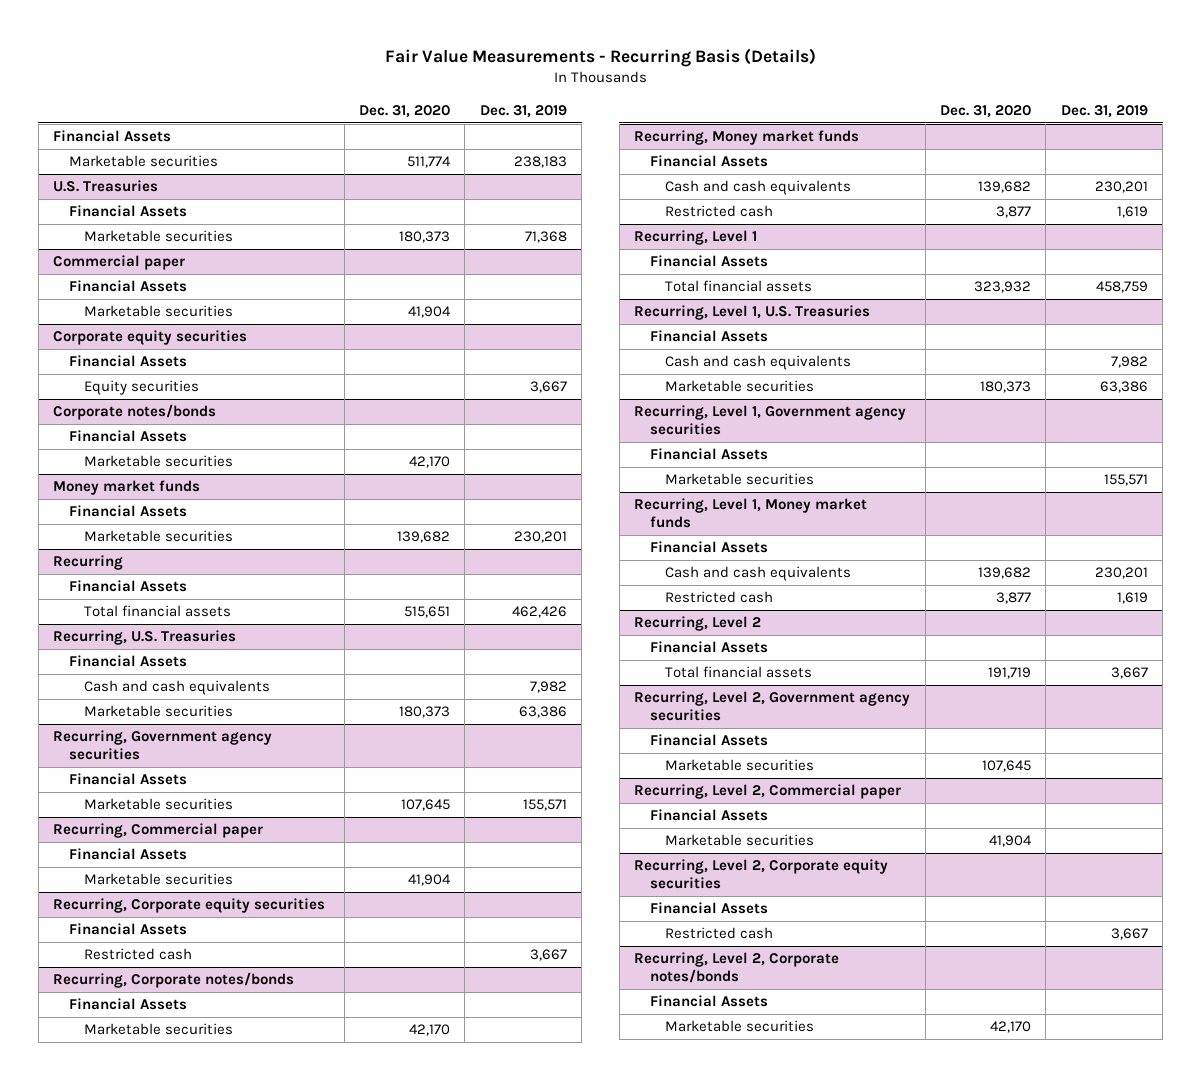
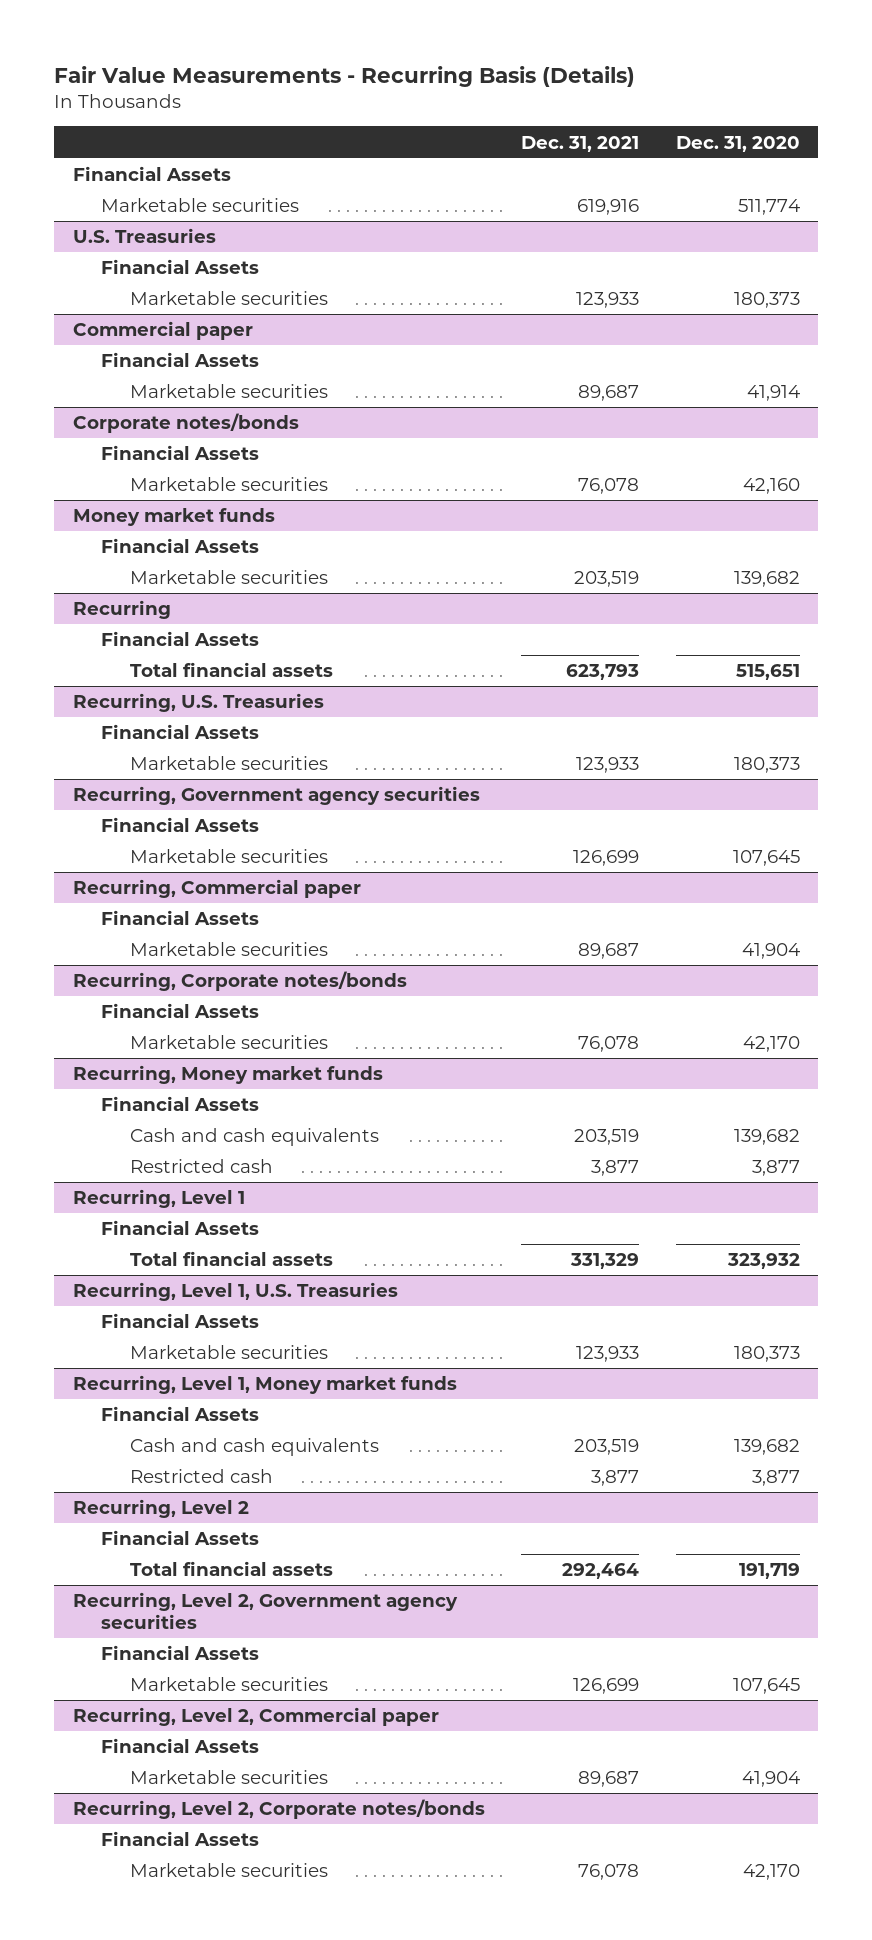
[479,104,567,118] Dec. 31, 2019 -> none
none -> [521,135,640,152] Dec. 31, 2021
[53,330,248,346] Corporate equity securities -> none
[68,355,187,368] Financial Assets -> none
[84,380,200,396] Equity securities -> none
[407,306,451,319] 41,904 -> [746,385,800,402] 41,914
[408,456,450,469] 42,170 -> [742,478,800,495] 42,160
[84,680,271,696] Cash and cash equivalents -> none
[53,898,326,914] Recurring, Corporate equity securities -> none
[68,923,187,936] Financial Assets -> none
[84,948,193,961] Restricted cash -> none
[665,355,852,371] Cash and cash equivalents -> none
[634,405,907,436] Recurring, Level 1, Government agency securities -> none
[649,448,768,461] Financial Assets -> none
[665,473,815,486] Marketable securities -> none
[634,859,889,890] Recurring, Level 2, Corporate equity securities -> none
[649,902,768,915] Financial Assets -> none
[665,927,774,940] Restricted cash -> none

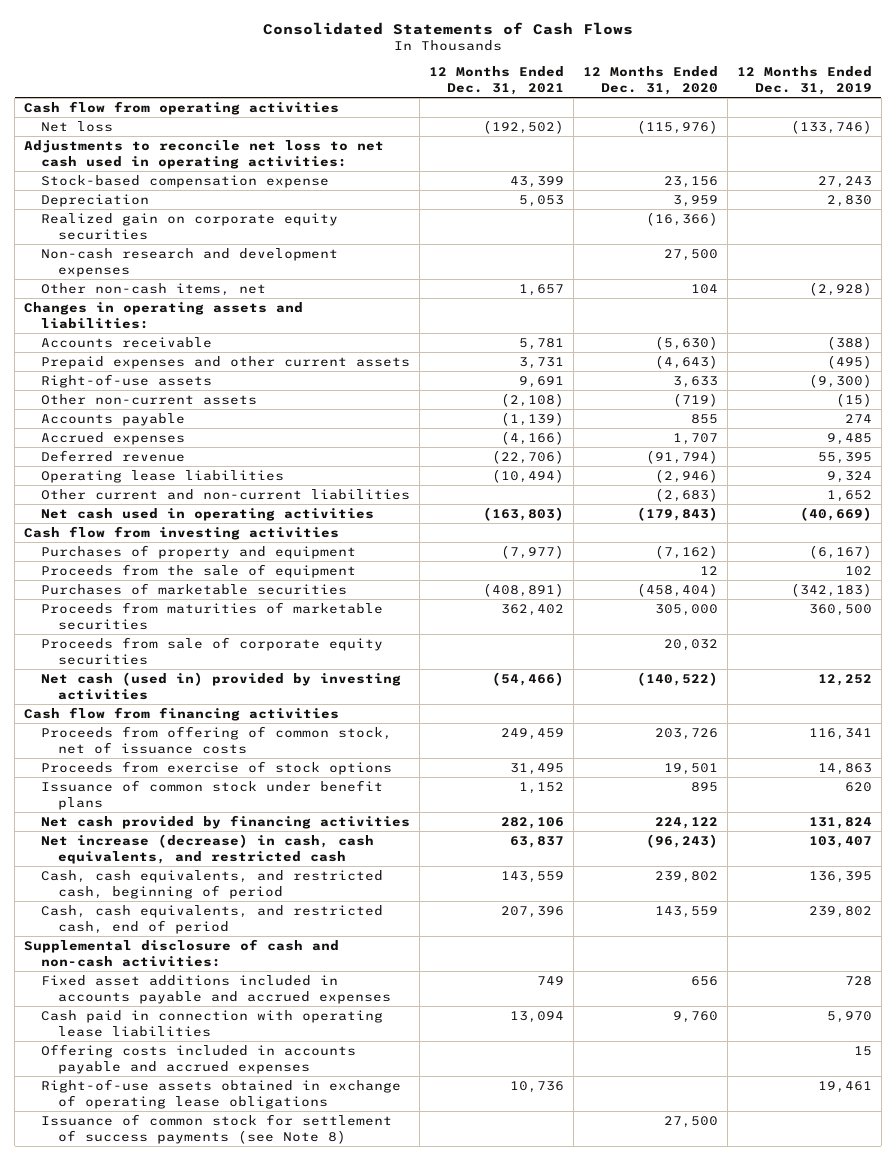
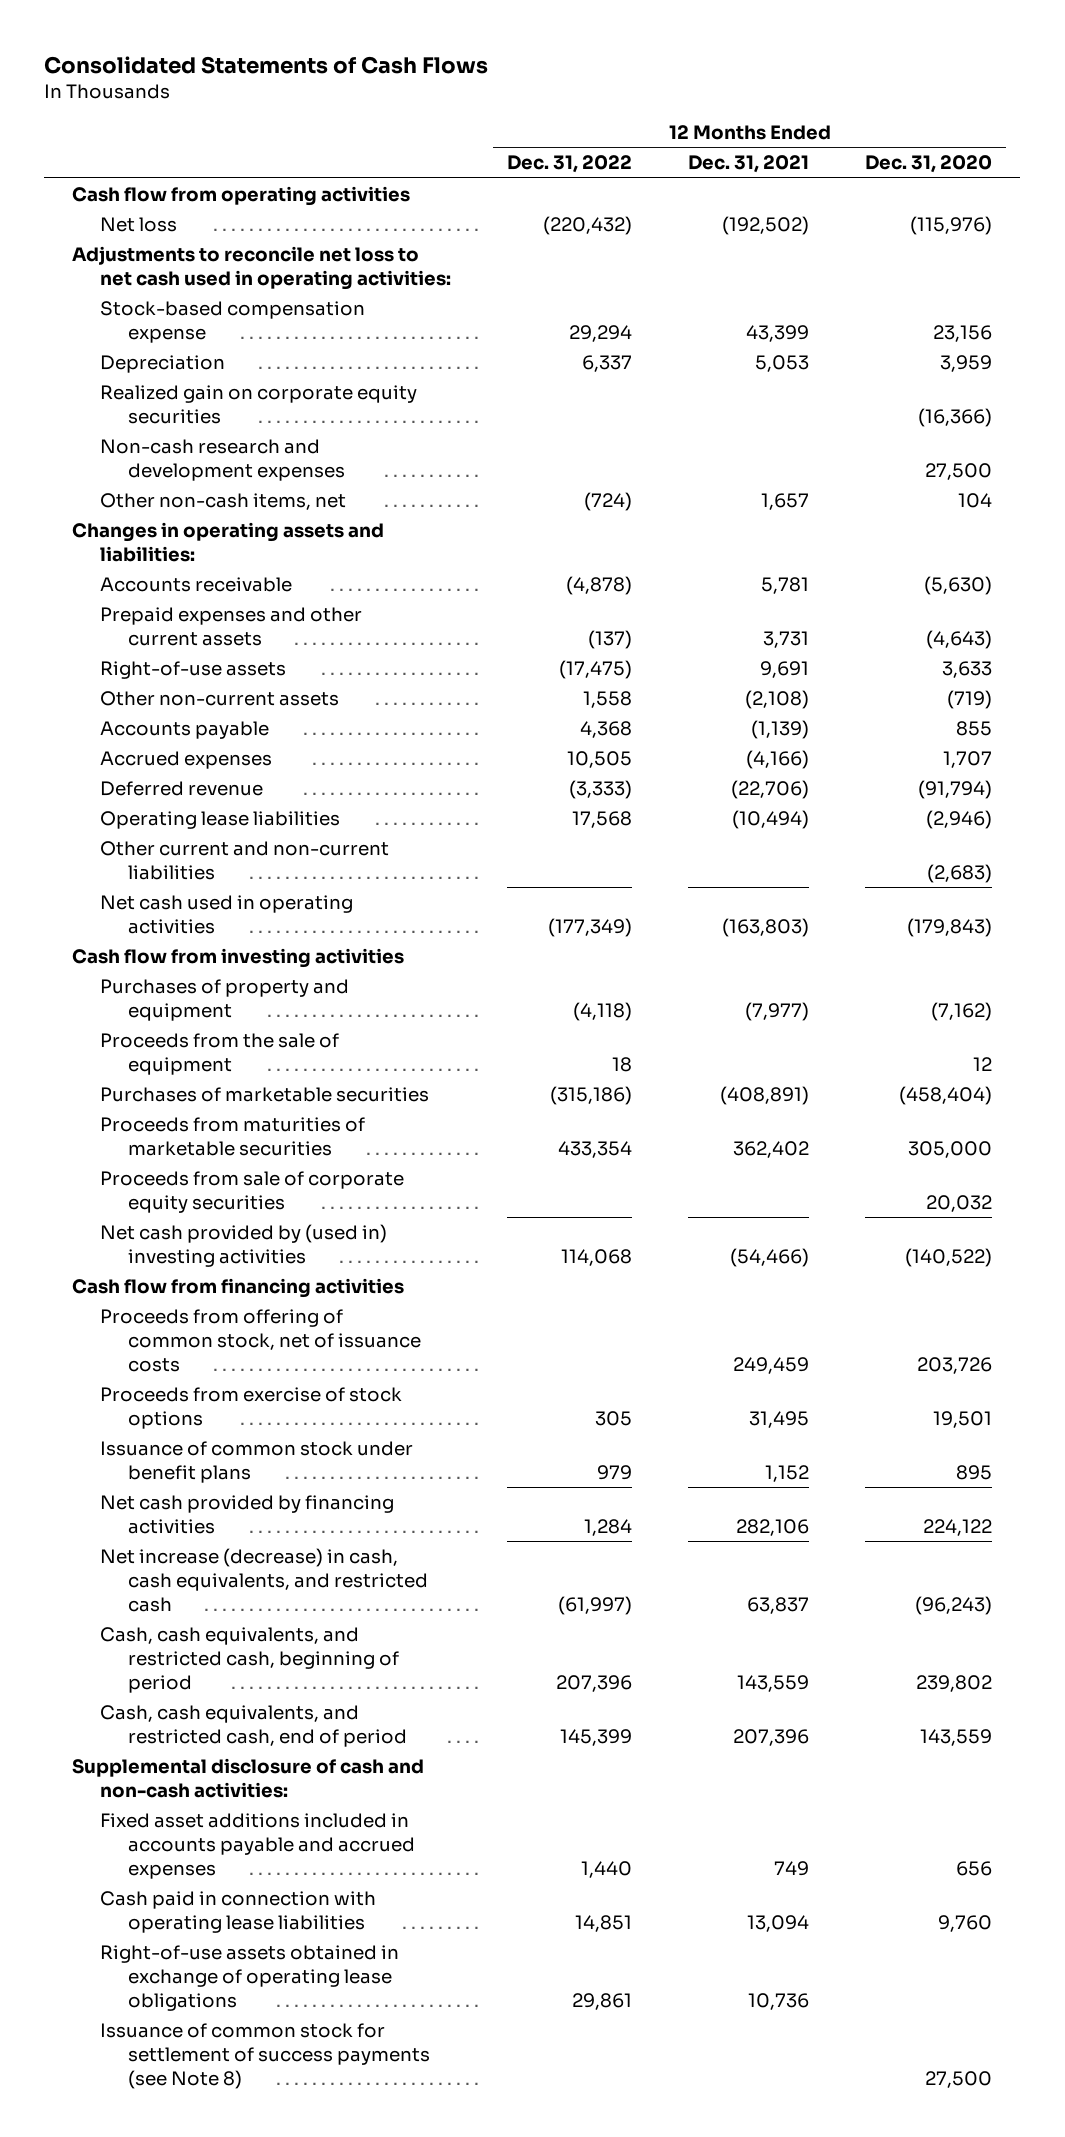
[736,66,872,96] 12 Months Ended Dec. 31, 2019 -> none
none -> [507,155,633,174] Dec. 31, 2022
[41,671,402,700] Net cash (used in) provided by investing activities -> [100,1223,388,1267] Net cash provided by (used in) investing activities
[41,1043,357,1074] Offering costs included in accounts payable and accrued expenses -> none

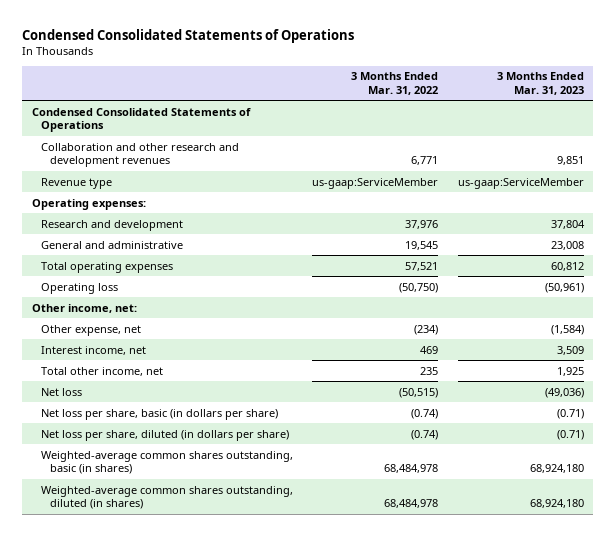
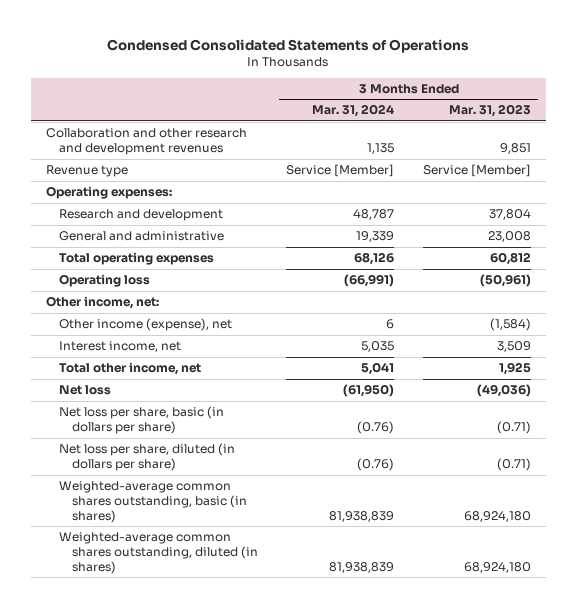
[351,72,439,96] 3 Months Ended Mar. 31, 2022 -> none
none -> [312,104,395,118] Mar. 31, 2024
[31,107,251,133] Condensed Consolidated Statements of Operations -> none
[457,177,584,189] us-gaap:ServiceMember -> [423,164,532,178] Service [Member]
[41,324,142,336] Other expense, net -> [58,318,232,332] Other income (expense), net

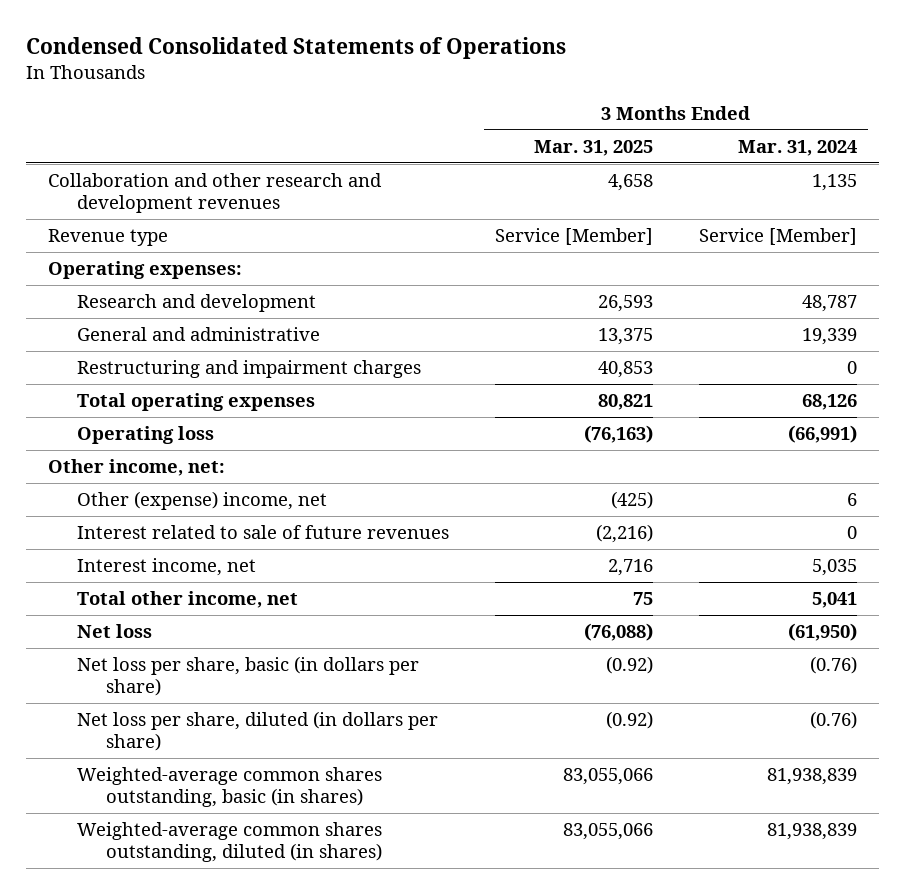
[449,104,532,118] Mar. 31, 2023 -> none
none -> [533,139,653,156] Mar. 31, 2025
none -> [77,359,422,378] Restructuring and impairment charges
[58,318,232,332] Other income (expense), net -> [77,490,328,510] Other (expense) income, net
none -> [77,524,450,539] Interest related to sale of future revenues

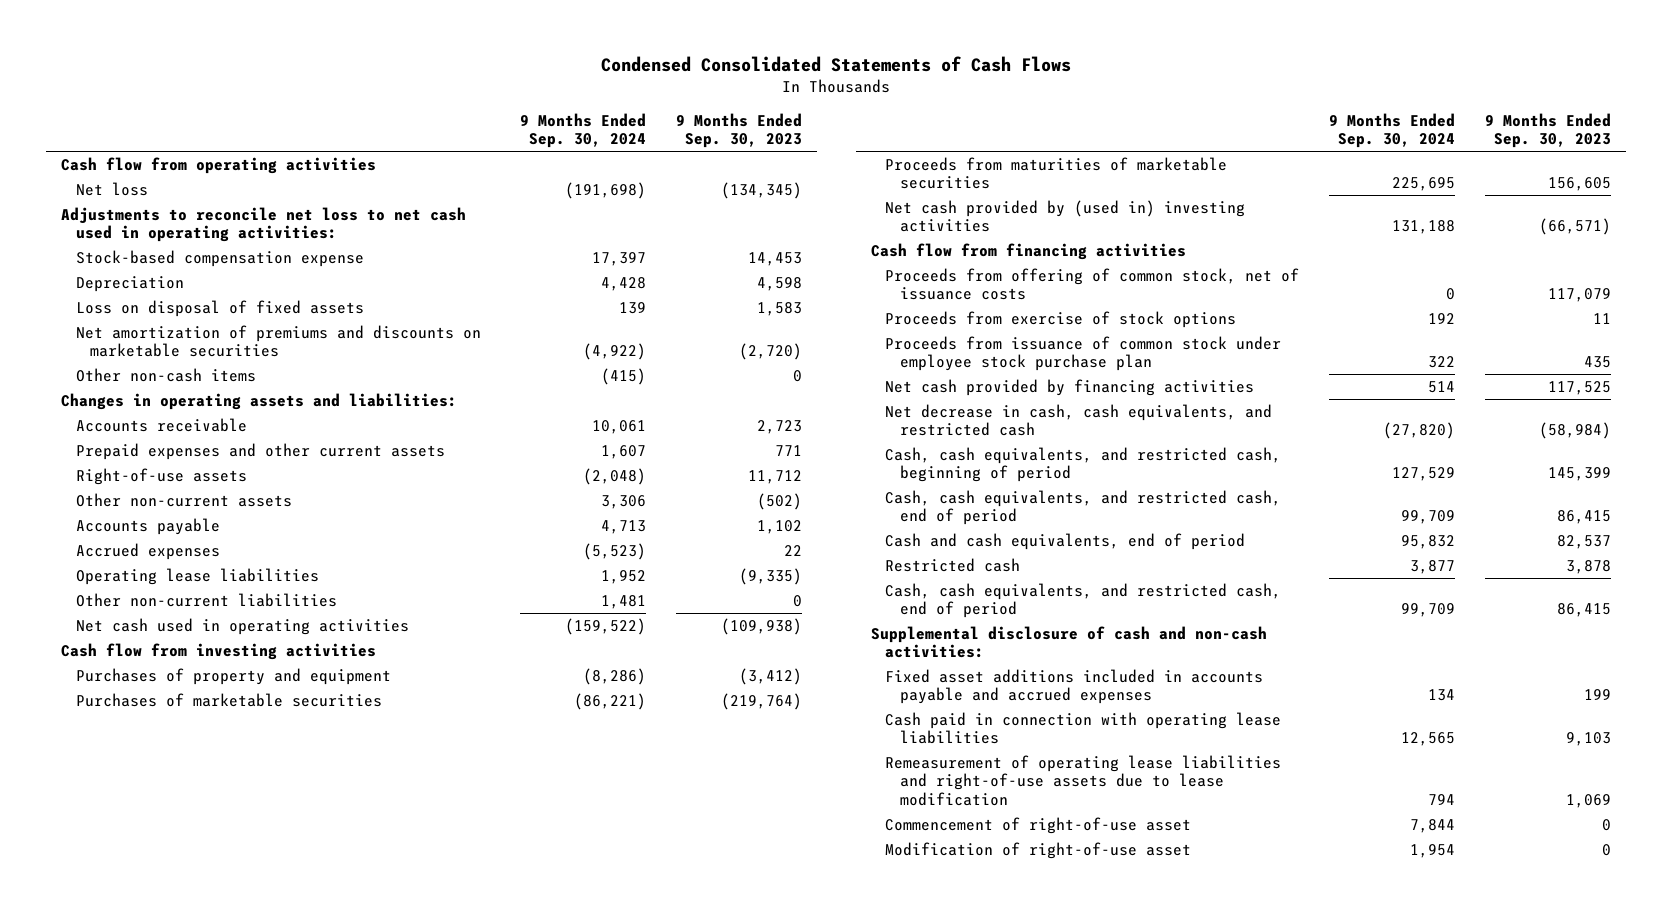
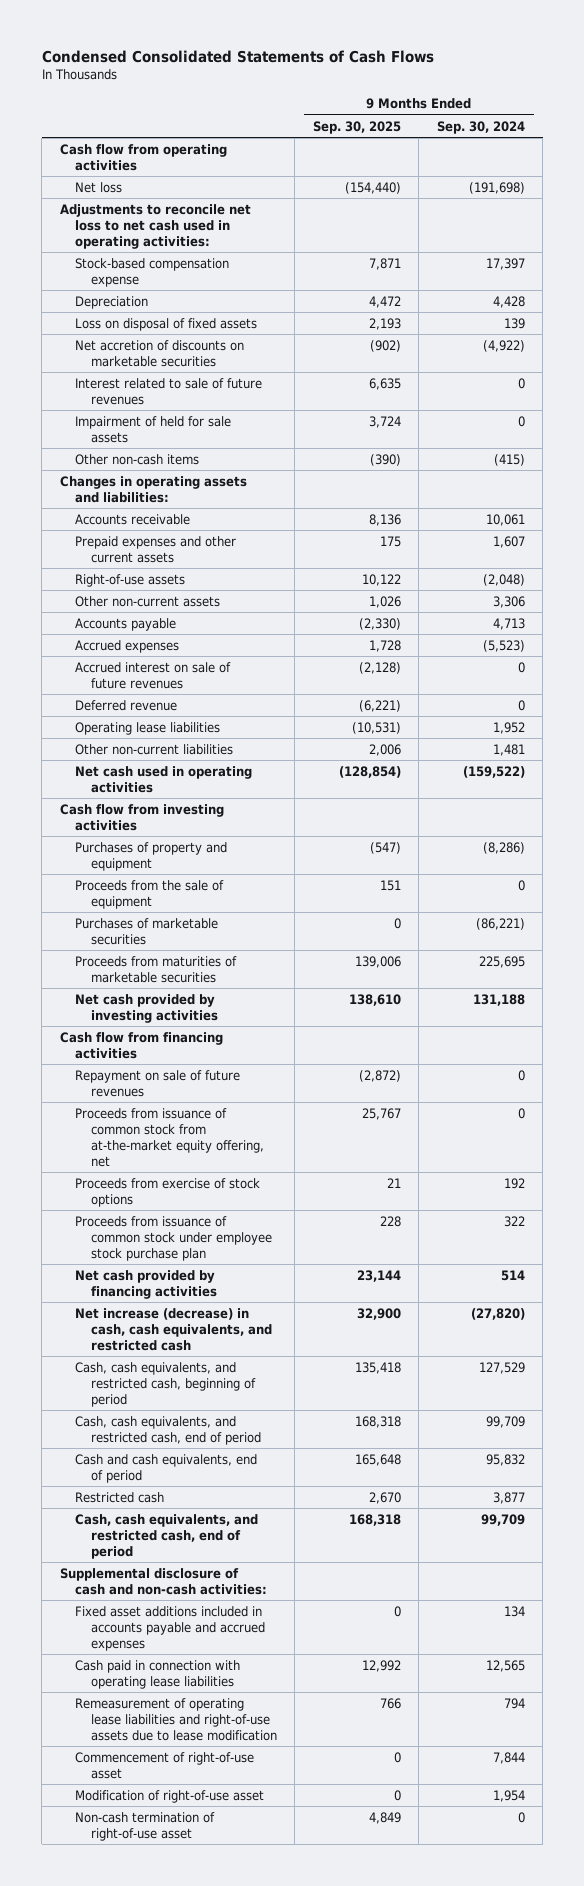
[675,112,802,149] 9 Months Ended Sep. 30, 2023 -> none
none -> [312,120,401,134] Sep. 30, 2025
[75,324,481,358] Net amortization of premiums and discounts on marketable securities -> [75,339,245,367] Net accretion of discounts on marketable securities
none -> [75,377,263,405] Interest related to sale of future revenues
none -> [75,415,232,443] Impairment of held for sale assets
none -> [75,661,232,689] Accrued interest on sale of future revenues
none -> [75,699,178,711] Deferred revenue
none -> [75,879,225,909] Proceeds from the sale of equipment
[885,199,1246,233] Net cash provided by (used in) investing activities -> [75,993,218,1023] Net cash provided by investing activities
none -> [75,1069,241,1097] Repayment on sale of future revenues
[885,267,1300,301] Proceeds from offering of common stock, net of issuance costs -> [75,1107,264,1167] Proceeds from issuance of common stock from at-the-market equity offering, net
[885,403,1273,437] Net decrease in cash, cash equivalents, and restricted cash -> [75,1307,272,1351] Net increase (decrease) in cash, cash equivalents, and restricted cash
none -> [75,1811,216,1841] Non-cash termination of right-of-use asset

